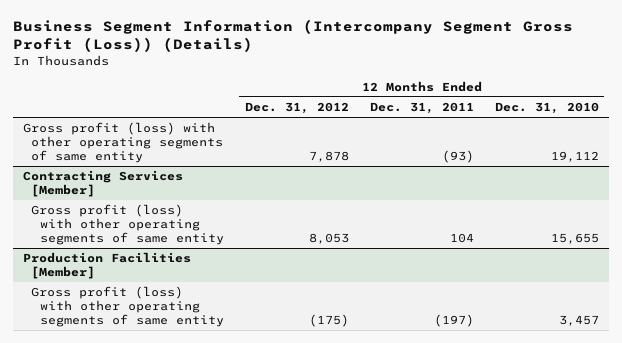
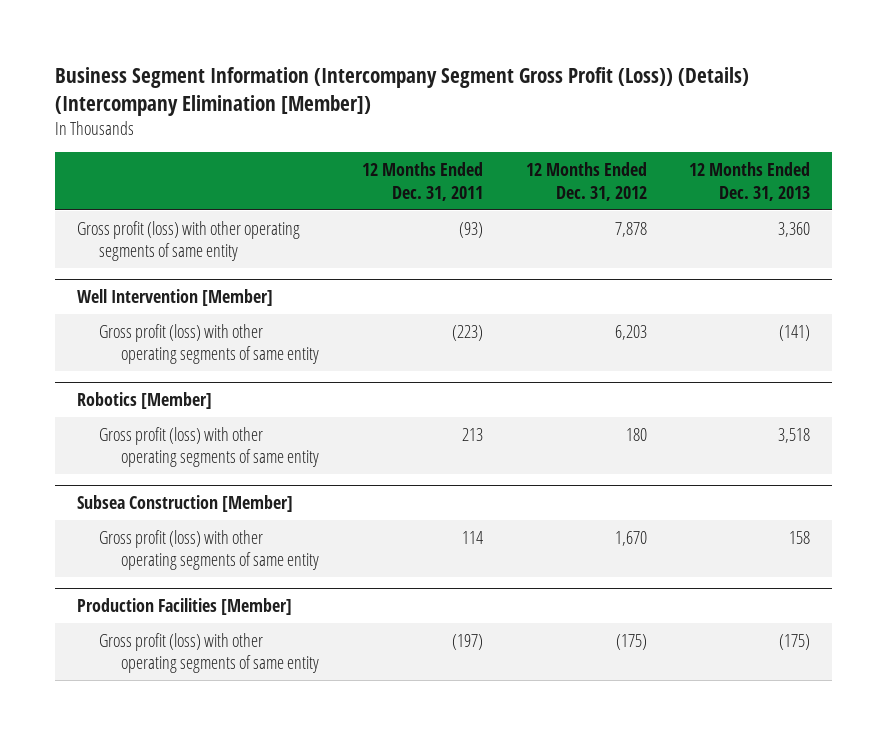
[12,18,573,53] Business Segment Information (Intercompany Segment Gross Profit (Loss)) (Details) -> [55,67,750,116] Business Segment Information (Intercompany Segment Gross Profit (Loss)) (Details) (Intercompany Elimination [Member])
[494,102,599,115] Dec. 31, 2010 -> none
none -> [689,162,811,201] 12 Months Ended Dec. 31, 2013
[23,170,184,198] Contracting Services [Member] -> none
none -> [76,288,273,306] Well Intervention [Member]
[308,232,349,244] 8,053 -> [614,324,647,340] 6,203
[449,232,474,243] 104 -> [451,324,483,341] (223)
none -> [76,391,212,409] Robotics [Member]
none -> [98,426,320,468] Gross profit (loss) with other operating segments of same entity
none -> [76,494,293,512] Subsea Construction [Member]
none -> [98,529,320,571] Gross profit (loss) with other operating segments of same entity

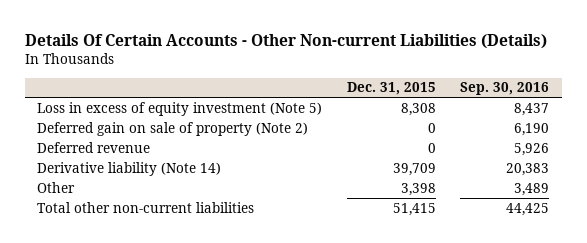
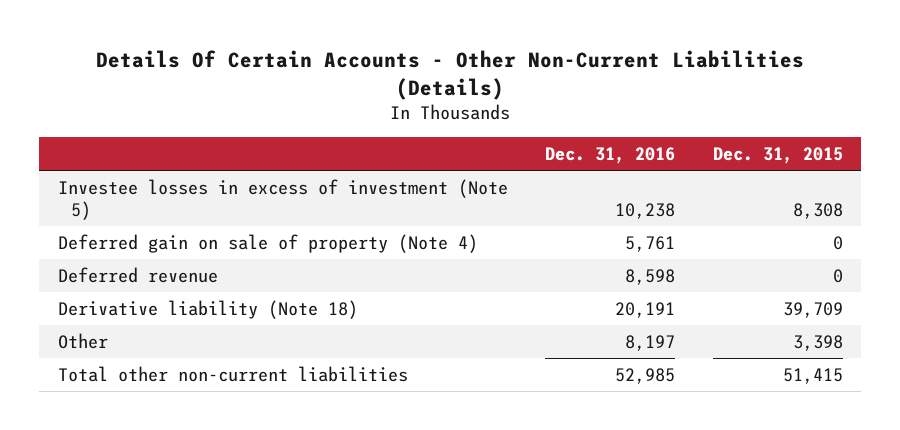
[25,34,548,50] Details Of Certain Accounts - Other Non-current Liabilities (Details) -> [96,49,805,100] Details Of Certain Accounts - Other Non-Current Liabilities (Details)
[460,82,550,96] Sep. 30, 2016 -> none
none -> [545,146,676,164] Dec. 31, 2016
[37,101,323,116] Loss in excess of equity investment (Note 5) -> [57,178,508,221] Investee losses in excess of investment (Note 5)
[37,121,309,136] Deferred gain on sale of property (Note 2) -> [57,233,478,253] Deferred gain on sale of property (Note 4)
[37,161,222,176] Derivative liability (Note 14) -> [57,299,358,319] Derivative liability (Note 18)

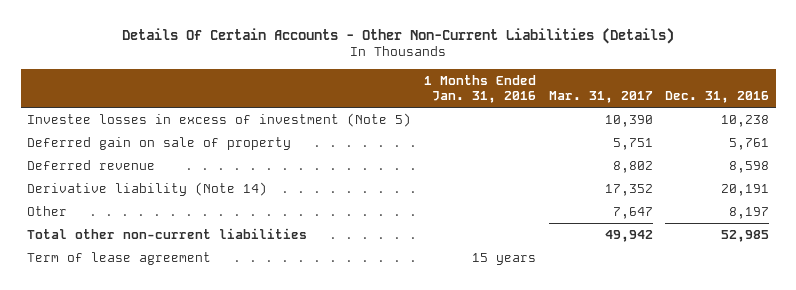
[712,146,843,164] Dec. 31, 2015 -> none
none -> [423,74,536,103] 1 Months Ended Jan. 31, 2016
none -> [548,90,653,103] Mar. 31, 2017
[57,233,478,253] Deferred gain on sale of property (Note 4) -> [27,136,292,150] Deferred gain on sale of property
[57,299,358,319] Derivative liability (Note 18) -> [27,181,268,196] Derivative liability (Note 14)
none -> [27,251,212,265] Term of lease agreement

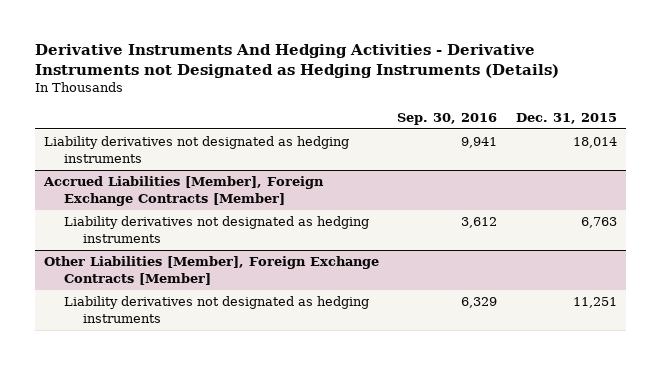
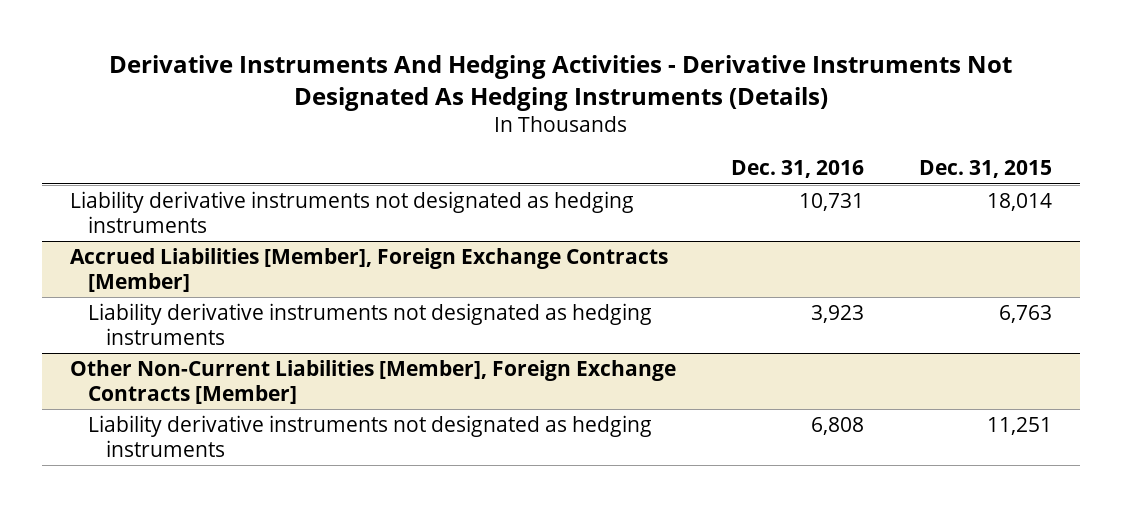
[34,43,559,78] Derivative Instruments And Hedging Activities - Derivative Instruments not Designated as Hedging Instruments (Details) -> [108,55,1012,111] Derivative Instruments And Hedging Activities - Derivative Instruments Not Designated As Hedging Instruments (Details)
[397,112,498,125] Sep. 30, 2016 -> none
none -> [730,160,864,179] Dec. 31, 2016
[43,136,349,163] Liability derivatives not designated as hedging instruments -> [69,190,634,233] Liability derivative instruments not designated as hedging instruments
[63,216,369,243] Liability derivatives not designated as hedging instruments -> [87,302,652,345] Liability derivative instruments not designated as hedging instruments
[43,256,379,285] Other Liabilities [Member], Foreign Exchange Contracts [Member] -> [69,359,676,404] Other Non-Current Liabilities [Member], Foreign Exchange Contracts [Member]
[63,296,369,323] Liability derivatives not designated as hedging instruments -> [87,414,652,457] Liability derivative instruments not designated as hedging instruments

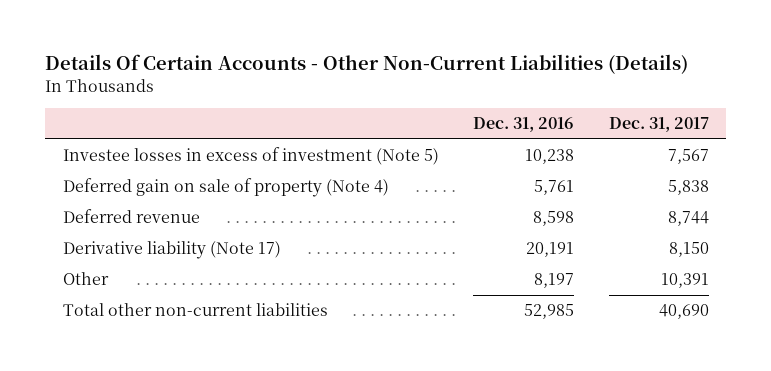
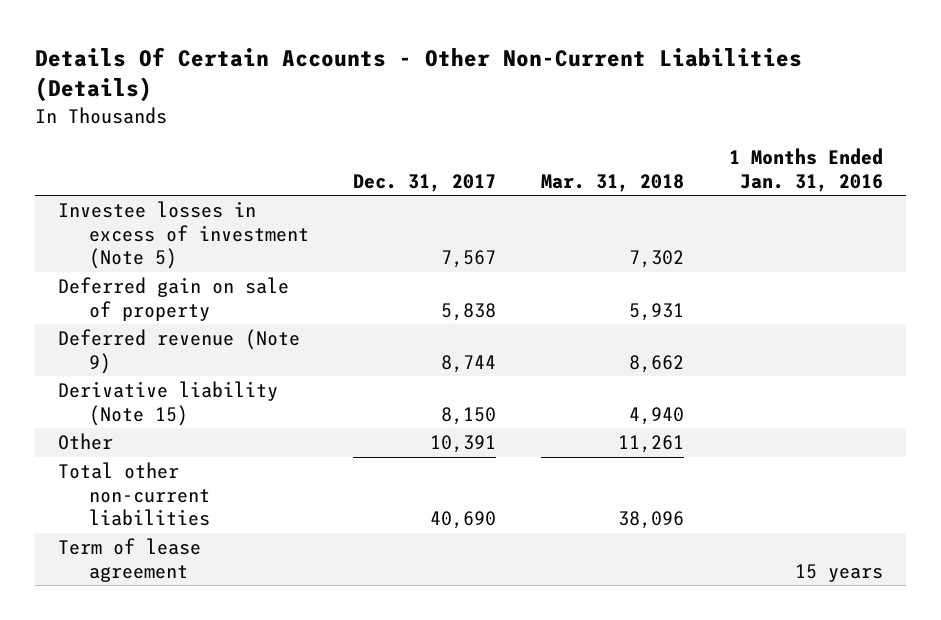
[473,117,575,133] Dec. 31, 2016 -> none
none -> [541,173,685,192] Mar. 31, 2018
none -> [729,148,884,192] 1 Months Ended Jan. 31, 2016
[62,178,389,198] Deferred gain on sale of property (Note 4) -> [57,277,289,321] Deferred gain on sale of property
[62,209,200,224] Deferred revenue -> [57,329,300,374] Deferred revenue (Note 9)
[62,241,281,260] Derivative liability (Note 17) -> [57,381,278,426] Derivative liability (Note 15)
none -> [57,538,201,582] Term of lease agreement

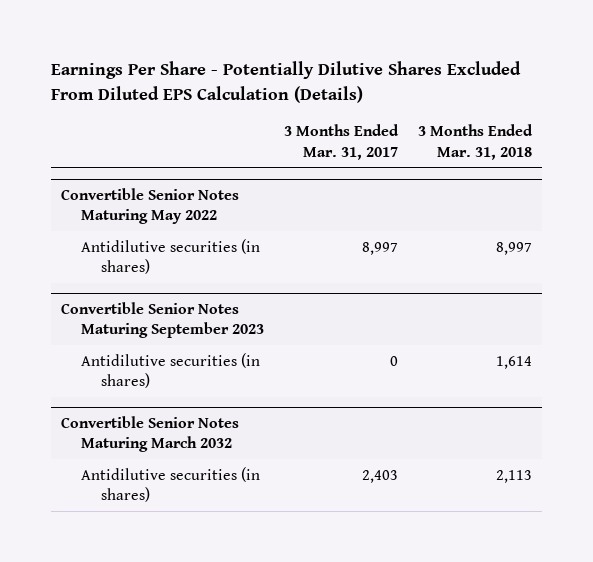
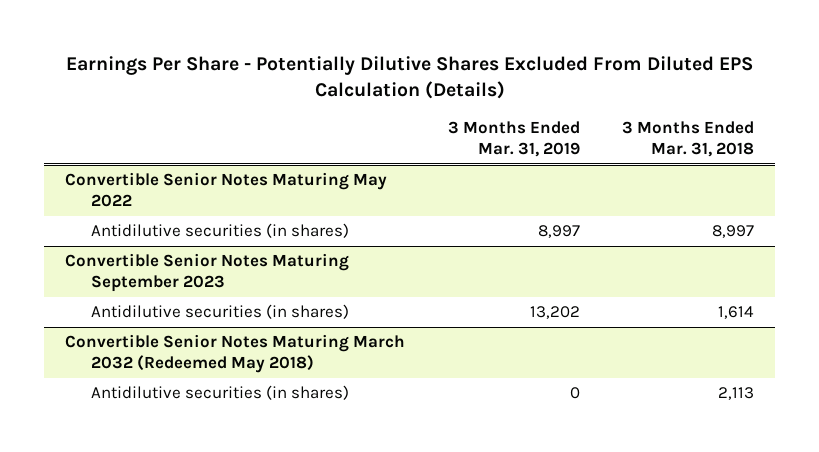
[284,124,400,160] 3 Months Ended Mar. 31, 2017 -> none
none -> [447,121,580,158] 3 Months Ended Mar. 31, 2019
[61,415,240,453] Convertible Senior Notes Maturing March 2032 -> [65,334,406,374] Convertible Senior Notes Maturing March 2032 (Redeemed May 2018)

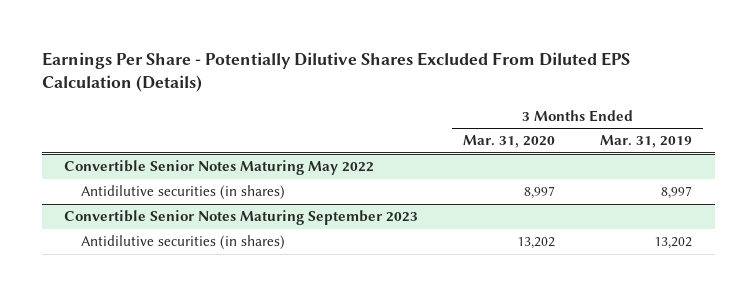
[622,121,755,158] 3 Months Ended Mar. 31, 2018 -> none
none -> [463,135,556,149] Mar. 31, 2020
[65,334,406,374] Convertible Senior Notes Maturing March 2032 (Redeemed May 2018) -> none
[91,385,350,401] Antidilutive securities (in shares) -> none

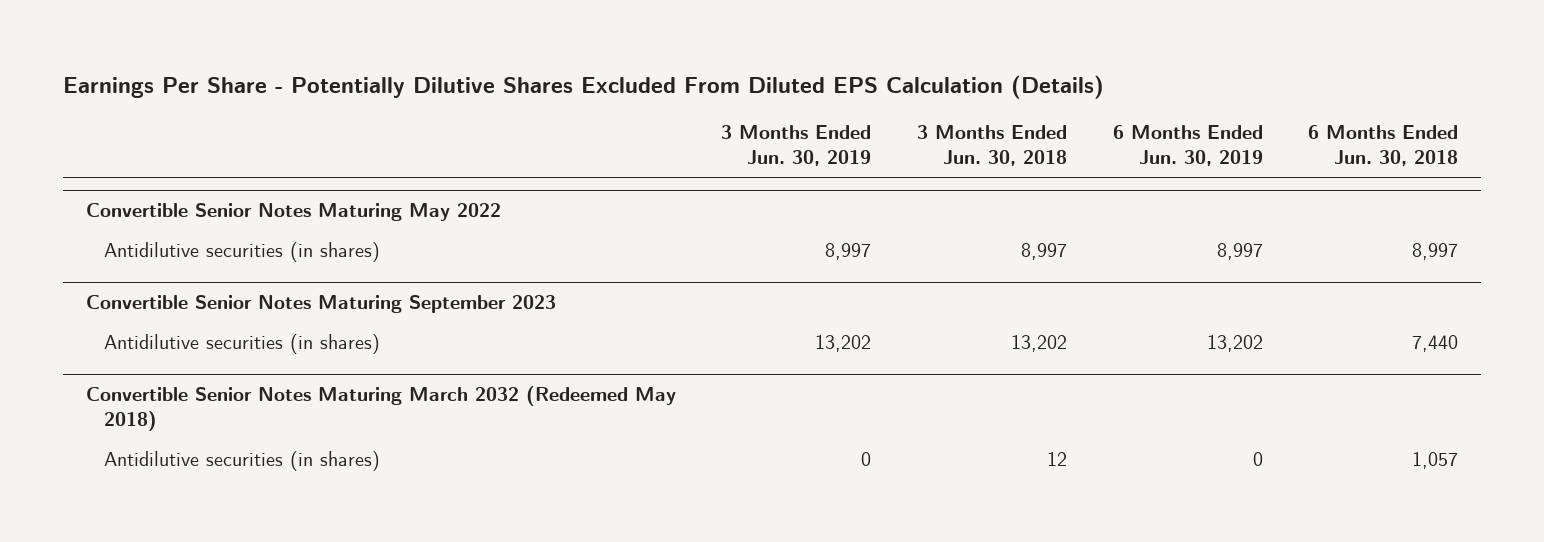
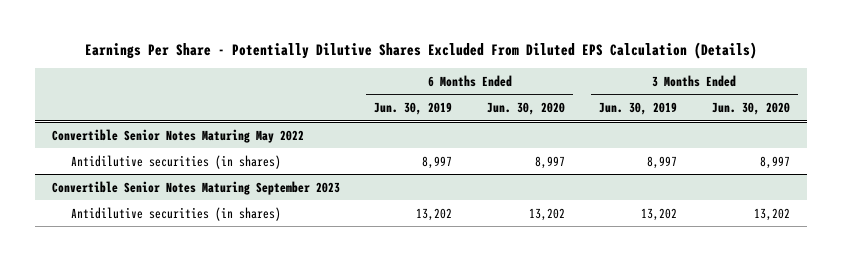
[916,125,1067,167] 3 Months Ended Jun. 30, 2018 -> none
[1308,125,1459,167] 6 Months Ended Jun. 30, 2018 -> none
none -> [486,101,565,115] Jun. 30, 2020
none -> [711,101,790,115] Jun. 30, 2020
[85,386,676,432] Convertible Senior Notes Maturing March 2032 (Redeemed May 2018) -> none
[104,450,381,471] Antidilutive securities (in shares) -> none

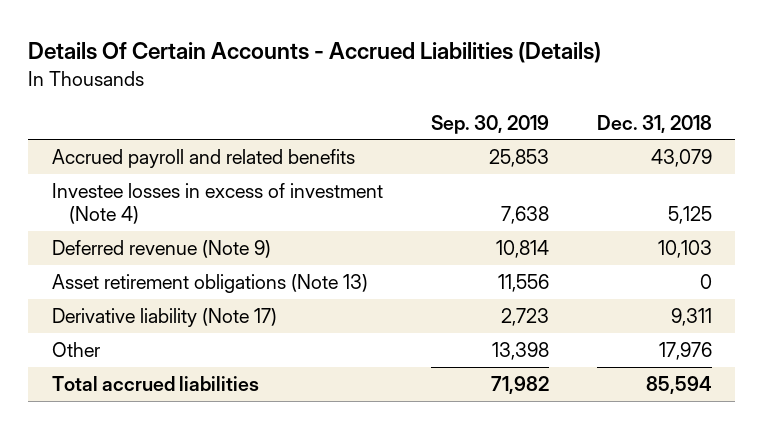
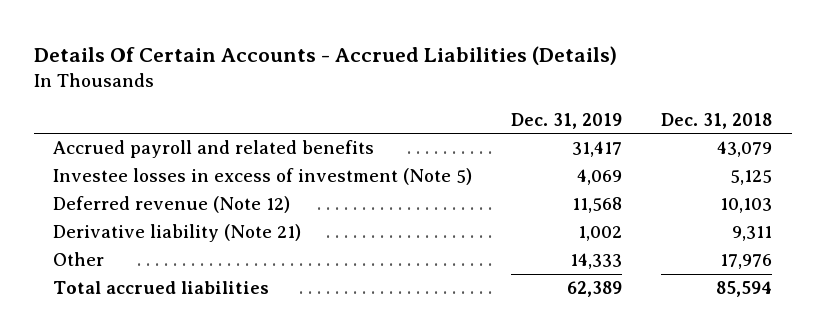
[430,114,549,134] Sep. 30, 2019 -> none
none -> [511,112,623,129] Dec. 31, 2019
[52,274,369,294] Asset retirement obligations (Note 13) -> none
[52,183,384,225] Investee losses in excess of investment (Note 4) -> [53,168,473,186] Investee losses in excess of investment (Note 5)
[52,240,272,259] Deferred revenue (Note 9) -> [53,196,291,214] Deferred revenue (Note 12)
[52,308,278,328] Derivative liability (Note 17) -> [53,224,302,243] Derivative liability (Note 21)

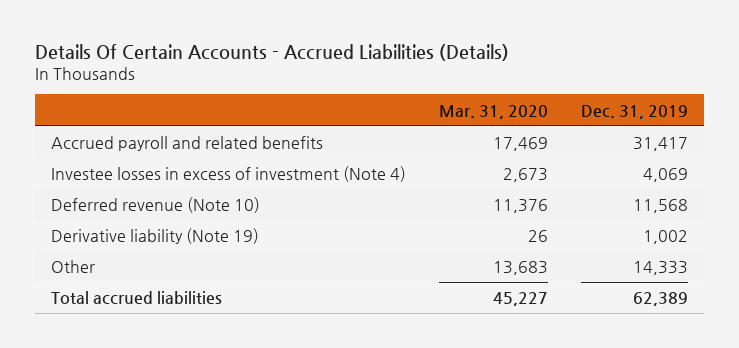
[661,112,773,129] Dec. 31, 2018 -> none
none -> [438,104,548,119] Mar. 31, 2020
[53,168,473,186] Investee losses in excess of investment (Note 5) -> [50,166,406,183] Investee losses in excess of investment (Note 4)
[53,196,291,214] Deferred revenue (Note 12) -> [50,197,260,214] Deferred revenue (Note 10)
[53,224,302,243] Derivative liability (Note 21) -> [50,228,259,245] Derivative liability (Note 19)

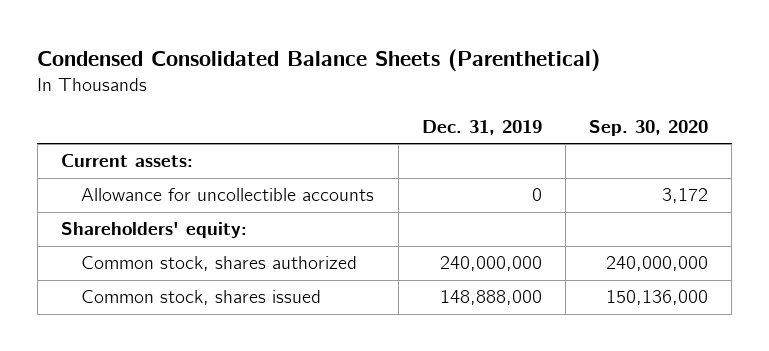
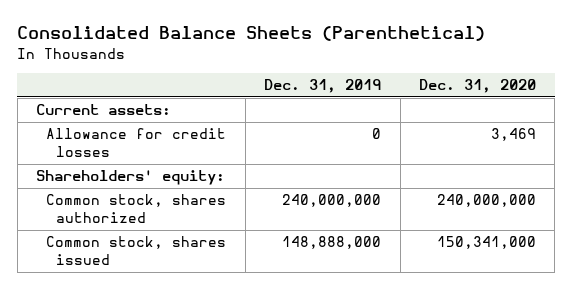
[37,49,601,72] Condensed Consolidated Balance Sheets (Parenthetical) -> [17,26,486,42] Consolidated Balance Sheets (Parenthetical)
[588,119,708,136] Sep. 30, 2020 -> none
none -> [419,79,537,94] Dec. 31, 2020
[81,188,375,202] Allowance for uncollectible accounts -> [46,128,227,158] Allowance for credit losses

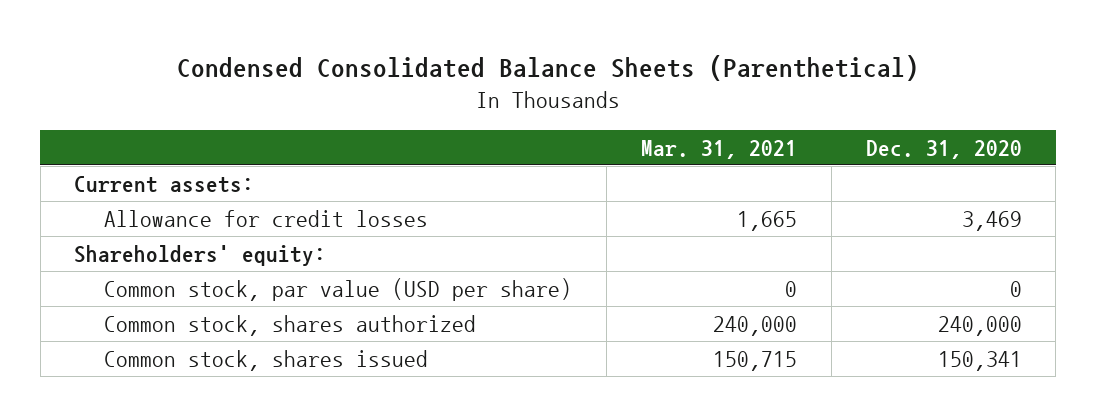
[17,26,486,42] Consolidated Balance Sheets (Parenthetical) -> [177,54,920,81] Condensed Consolidated Balance Sheets (Parenthetical)
[264,79,382,94] Dec. 31, 2019 -> none
none -> [641,139,798,159] Mar. 31, 2021
none -> [104,277,573,301] Common stock, par value (USD per share)
[437,194,537,208] 240,000,000 -> [937,315,1022,336] 240,000
[437,236,537,250] 150,341,000 -> [937,350,1022,371] 150,341

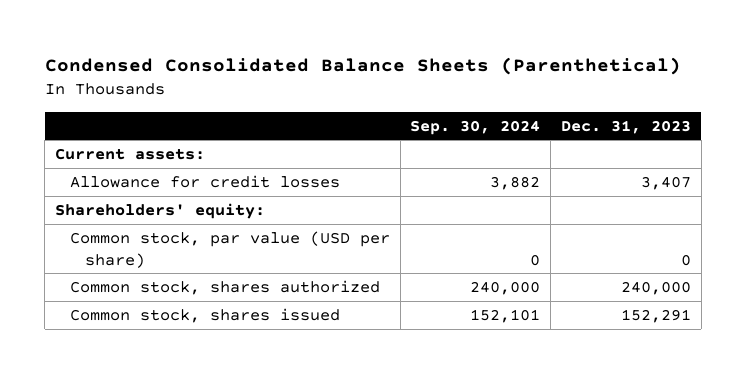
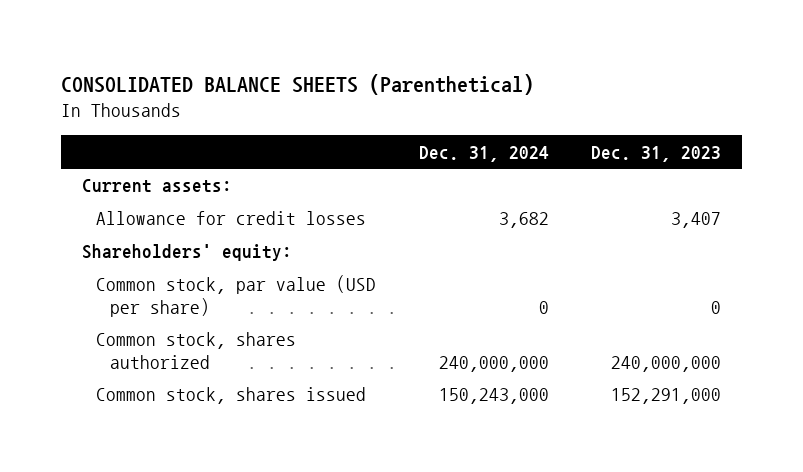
[44,57,681,76] Condensed Consolidated Balance Sheets (Parenthetical) -> [61,73,535,95] CONSOLIDATED BALANCE SHEETS (Parenthetical)
[410,119,541,135] Sep. 30, 2024 -> none
none -> [418,145,549,162] Dec. 31, 2024
[620,280,691,295] 240,000 -> [610,356,721,373] 240,000,000
[620,308,691,323] 152,291 -> [610,388,721,405] 152,291,000

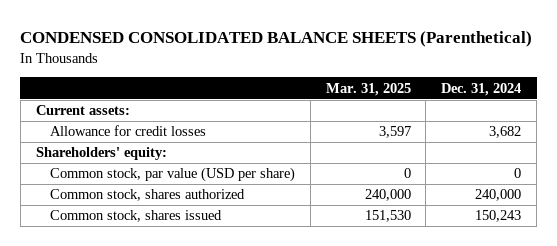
[61,73,535,95] CONSOLIDATED BALANCE SHEETS (Parenthetical) -> [20,31,533,48] CONDENSED CONSOLIDATED BALANCE SHEETS (Parenthetical)
[590,145,721,162] Dec. 31, 2023 -> none
none -> [325,82,411,96] Mar. 31, 2025
[438,356,549,373] 240,000,000 -> [475,189,522,202] 240,000
[438,388,549,405] 150,243,000 -> [475,210,522,223] 150,243

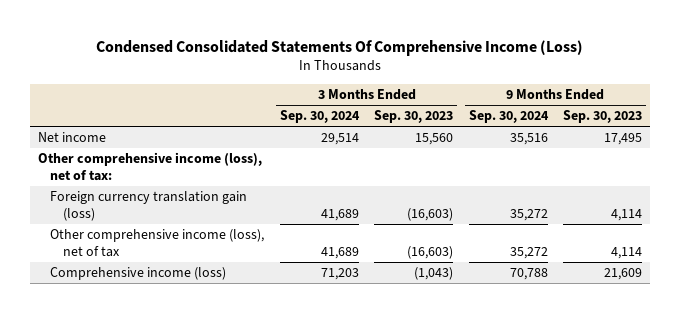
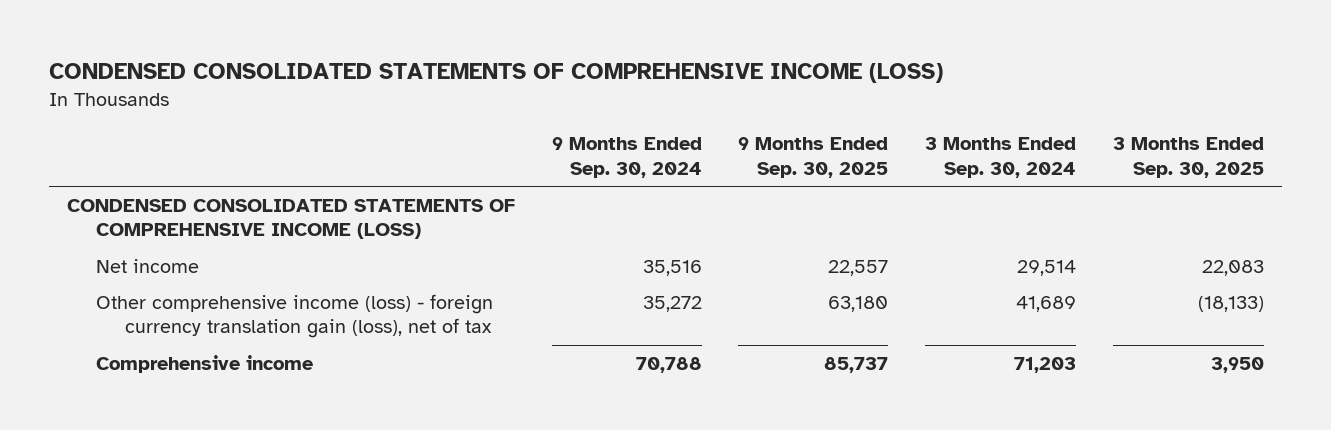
[96,39,584,56] Condensed Consolidated Statements Of Comprehensive Income (Loss) -> [48,63,943,84] CONDENSED CONSOLIDATED STATEMENTS OF COMPREHENSIVE INCOME (LOSS)
[374,110,454,124] Sep. 30, 2023 -> none
[563,110,643,124] Sep. 30, 2023 -> none
none -> [738,137,889,178] 9 Months Ended Sep. 30, 2025
none -> [1112,137,1264,178] 3 Months Ended Sep. 30, 2025
none -> [67,198,516,240] CONDENSED CONSOLIDATED STATEMENTS OF COMPREHENSIVE INCOME (LOSS)
[38,152,263,181] Other comprehensive income (loss), net of tax: -> none
[50,229,265,257] Other comprehensive income (loss), net of tax -> none
[50,191,248,221] Foreign currency translation gain (loss) -> [95,293,493,339] Other comprehensive income (loss) - foreign currency translation gain (loss), net of tax
[50,267,227,281] Comprehensive income (loss) -> [95,354,313,373] Comprehensive income

